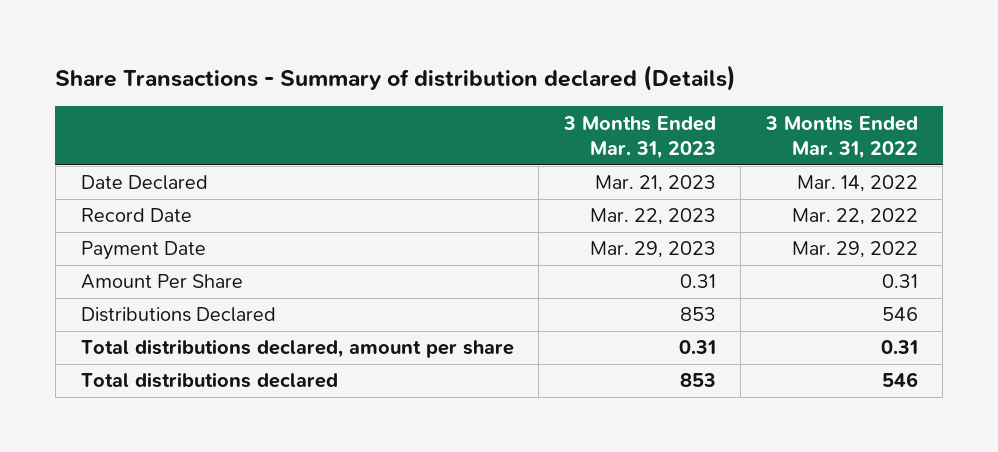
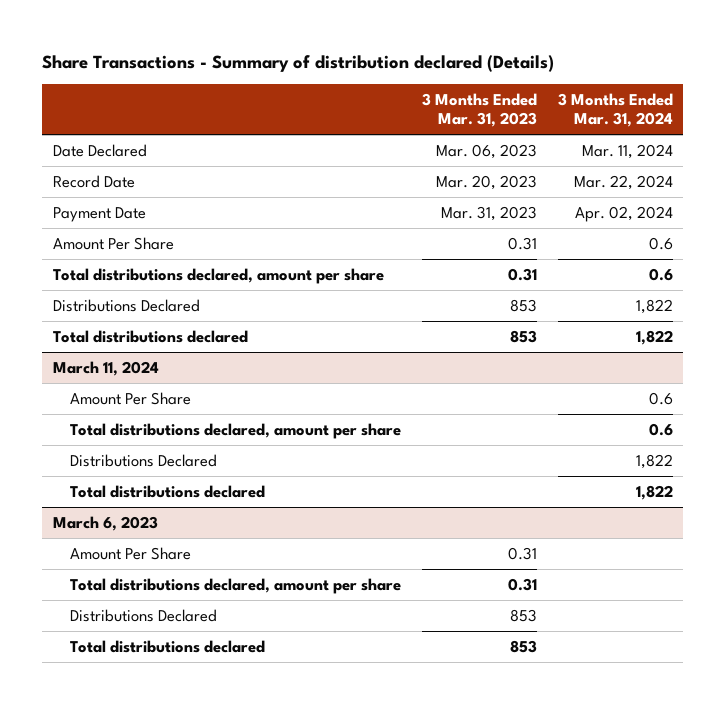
[764,115,918,159] 3 Months Ended Mar. 31, 2022 -> none
none -> [557,92,673,128] 3 Months Ended Mar. 31, 2024
[594,175,716,193] Mar. 21, 2023 -> [435,143,537,159] Mar. 06, 2023
[589,208,716,226] Mar. 22, 2023 -> [435,174,537,190] Mar. 20, 2023
[589,241,716,259] Mar. 29, 2023 -> [440,205,537,221] Mar. 31, 2023
none -> [52,267,384,284] Total distributions declared, amount per share
none -> [52,329,248,343] Total distributions declared
none -> [52,360,159,376] March 11, 2024
none -> [69,391,191,405] Amount Per Share
none -> [69,422,401,439] Total distributions declared, amount per share
none -> [69,453,217,467] Distributions Declared
none -> [69,484,265,498] Total distributions declared
none -> [52,515,158,531] March 6, 2023
none -> [69,546,191,560] Amount Per Share
none -> [69,608,217,622] Distributions Declared

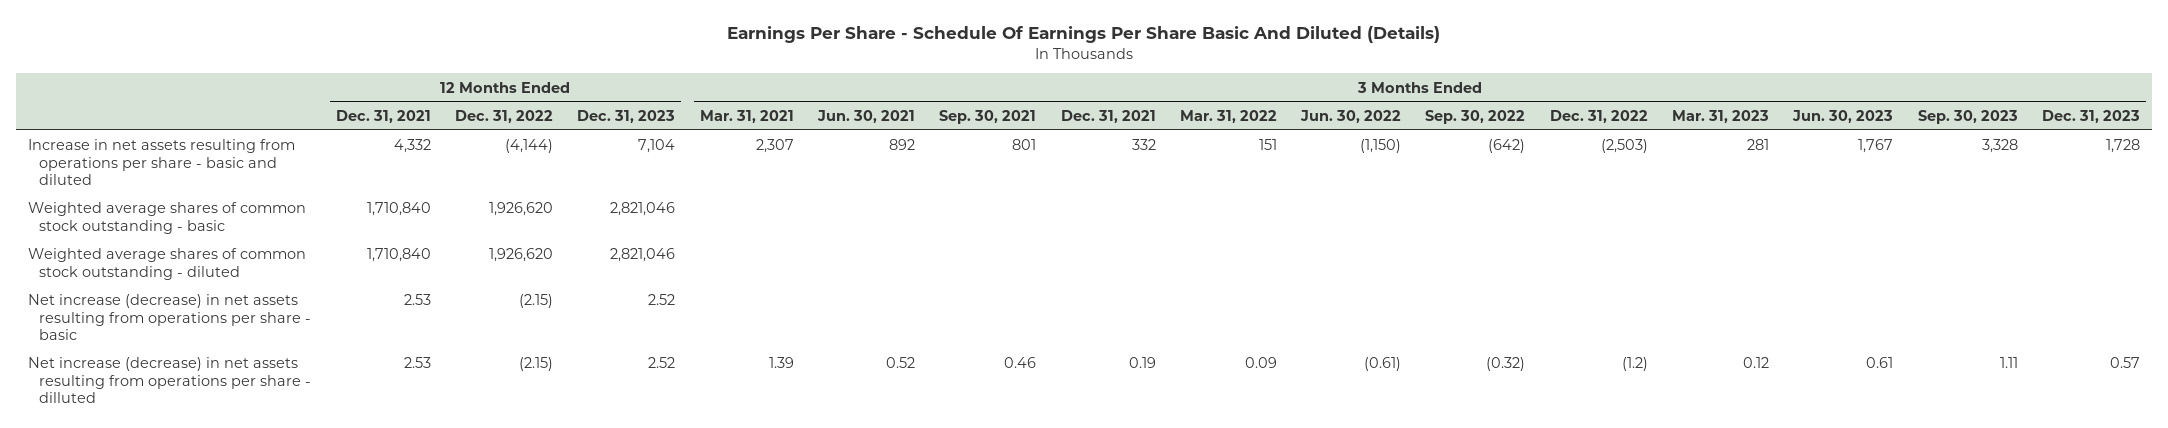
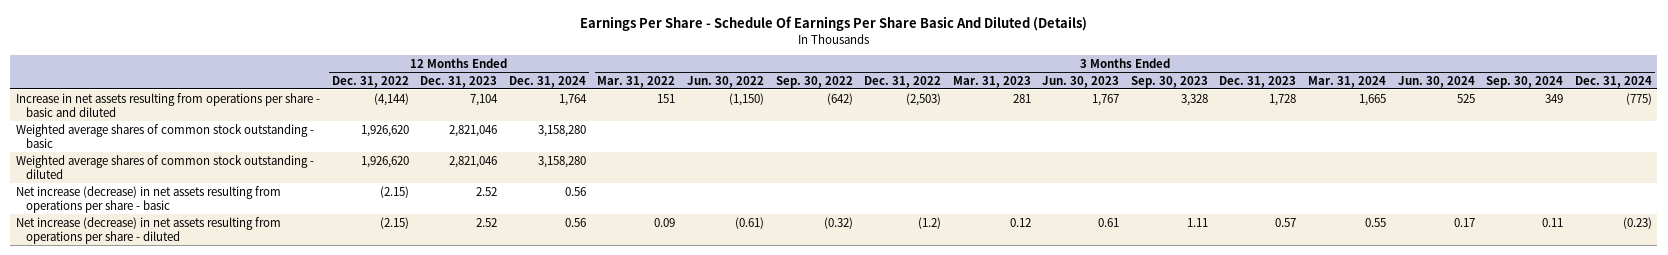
[335,109,431,123] Dec. 31, 2021 -> none
[699,109,794,123] Mar. 31, 2021 -> none
[816,109,915,123] Jun. 30, 2021 -> none
[939,109,1037,124] Sep. 30, 2021 -> none
[1060,109,1156,123] Dec. 31, 2021 -> none
none -> [508,75,586,88] Dec. 31, 2024
none -> [1307,75,1386,88] Mar. 31, 2024
none -> [1397,75,1475,88] Jun. 30, 2024
none -> [1486,75,1564,88] Sep. 30, 2024
none -> [1574,75,1652,88] Dec. 31, 2024
[28,357,312,403] Net increase (decrease) in net assets resulting from operations per share - dilluted -> [16,216,282,244] Net increase (decrease) in net assets resulting from operations per share - diluted

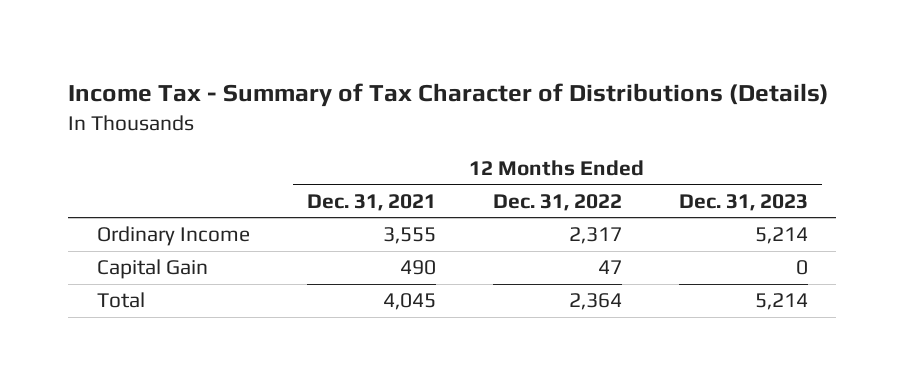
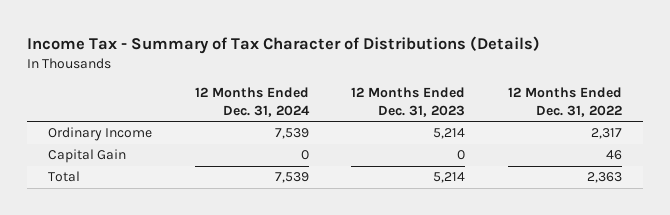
[306,193,436,211] Dec. 31, 2021 -> none
none -> [194,87,310,117] 12 Months Ended Dec. 31, 2024
[597,260,622,275] 47 -> [605,150,622,161] 46
[568,293,622,311] 2,364 -> [586,172,622,184] 2,363

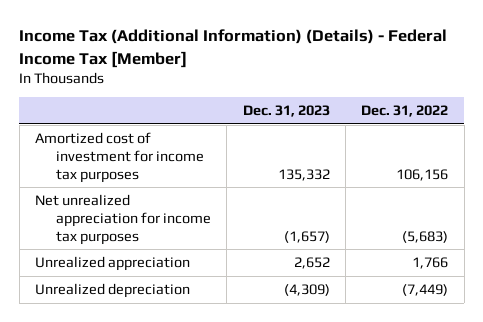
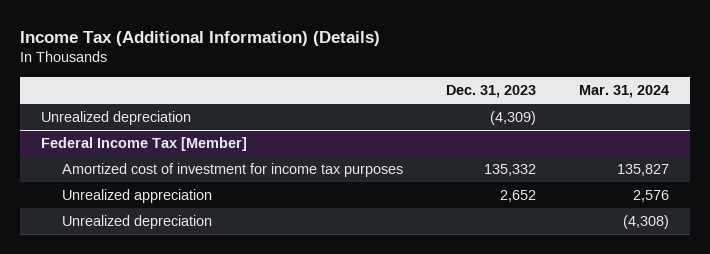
[19,29,448,68] Income Tax (Additional Information) (Details) - Federal Income Tax [Member] -> [19,30,380,46] Income Tax (Additional Information) (Details)
[361,105,449,118] Dec. 31, 2022 -> none
none -> [578,85,669,99] Mar. 31, 2024
[34,282,190,298] Unrealized depreciation -> [41,111,192,126] Unrealized depreciation
none -> [41,137,248,152] Federal Income Tax [Member]
[34,193,211,245] Net unrealized appreciation for income tax purposes -> none
none -> [62,215,213,230] Unrealized depreciation

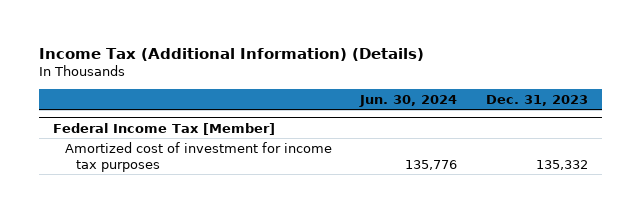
[578,85,669,99] Mar. 31, 2024 -> none
none -> [359,94,458,107] Jun. 30, 2024
[41,111,192,126] Unrealized depreciation -> none
[62,189,213,204] Unrealized appreciation -> none
[62,215,213,230] Unrealized depreciation -> none

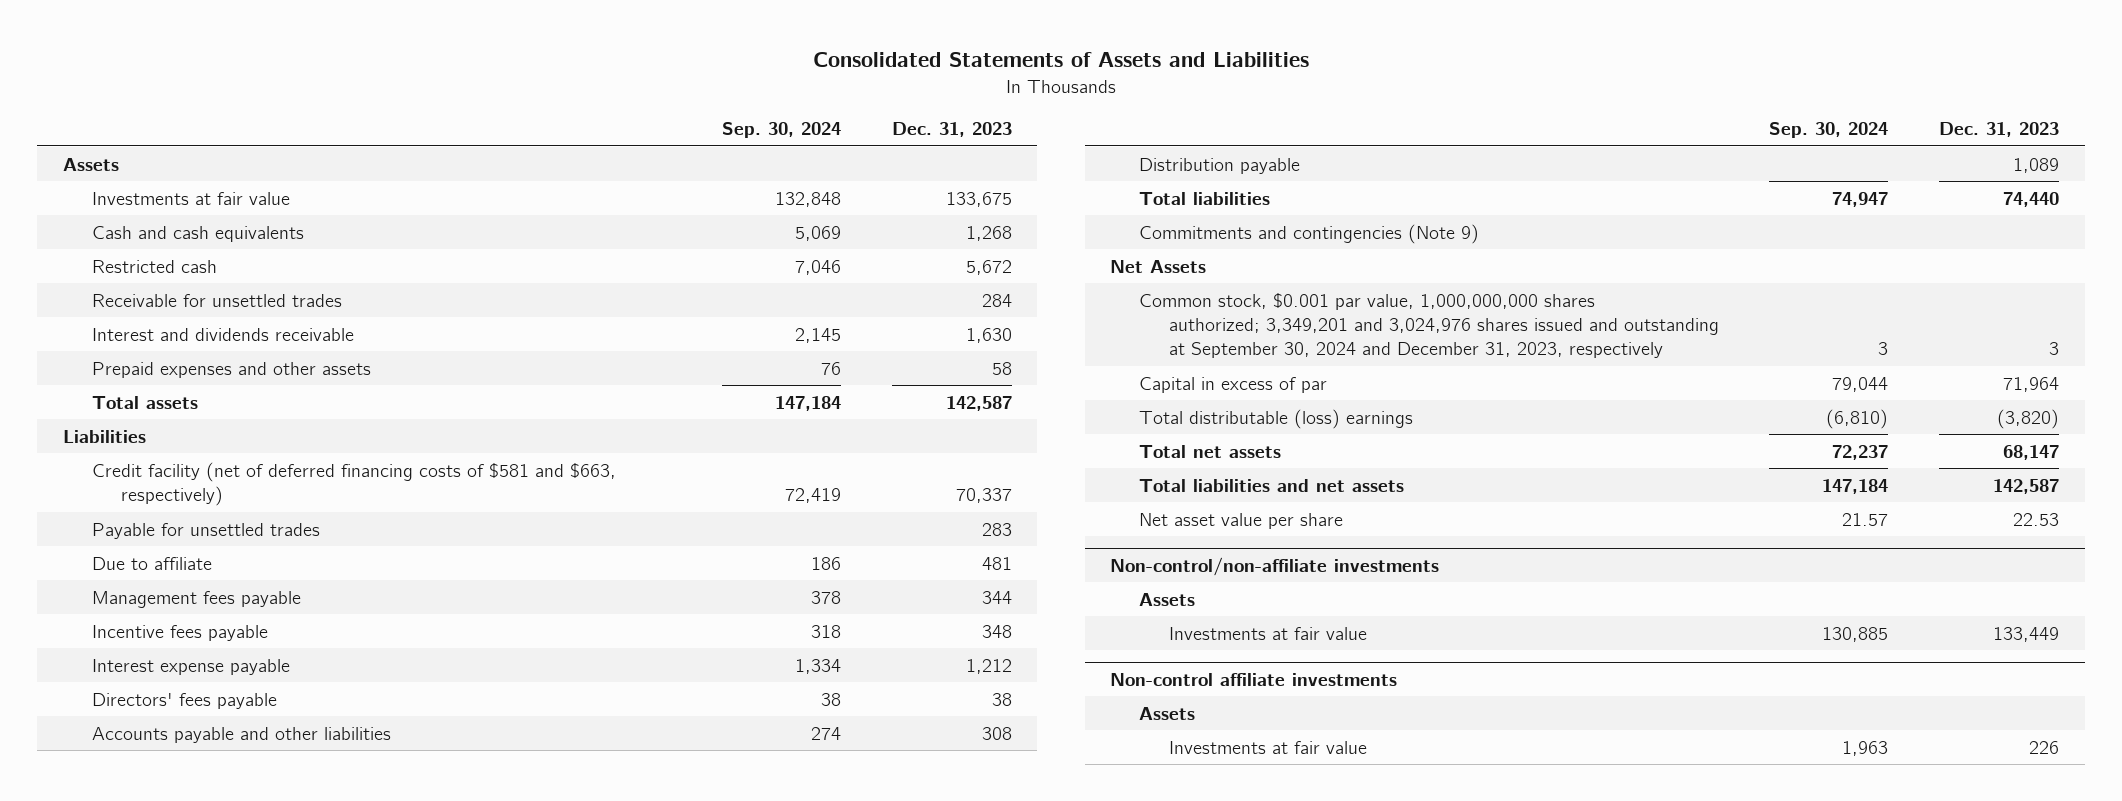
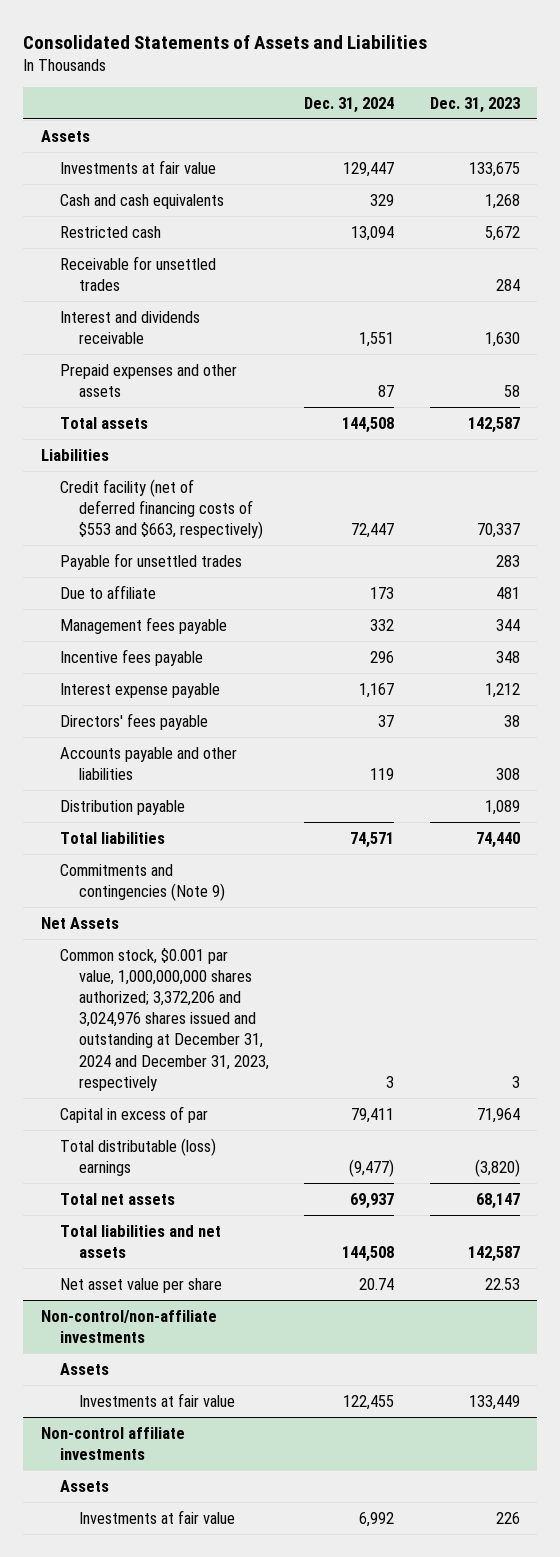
[722,122,842,139] Sep. 30, 2024 -> none
none -> [304,97,395,114] Dec. 31, 2024
[91,461,616,506] Credit facility (net of deferred financing costs of $581 and $663, respectively) -> [59,478,263,539] Credit facility (net of deferred financing costs of $553 and $663, respectively)
[1139,292,1719,359] Common stock, $0.001 par value, 1,000,000,000 shares authorized; 3,349,201 and 3,024,976 shares issued and outstanding at September 30, 2024 and December 31, 2023, respectively -> [59,947,269,1091] Common stock, $0.001 par value, 1,000,000,000 shares authorized; 3,372,206 and 3,024,976 shares issued and outstanding at December 31, 2024 and December 31, 2023, respectively

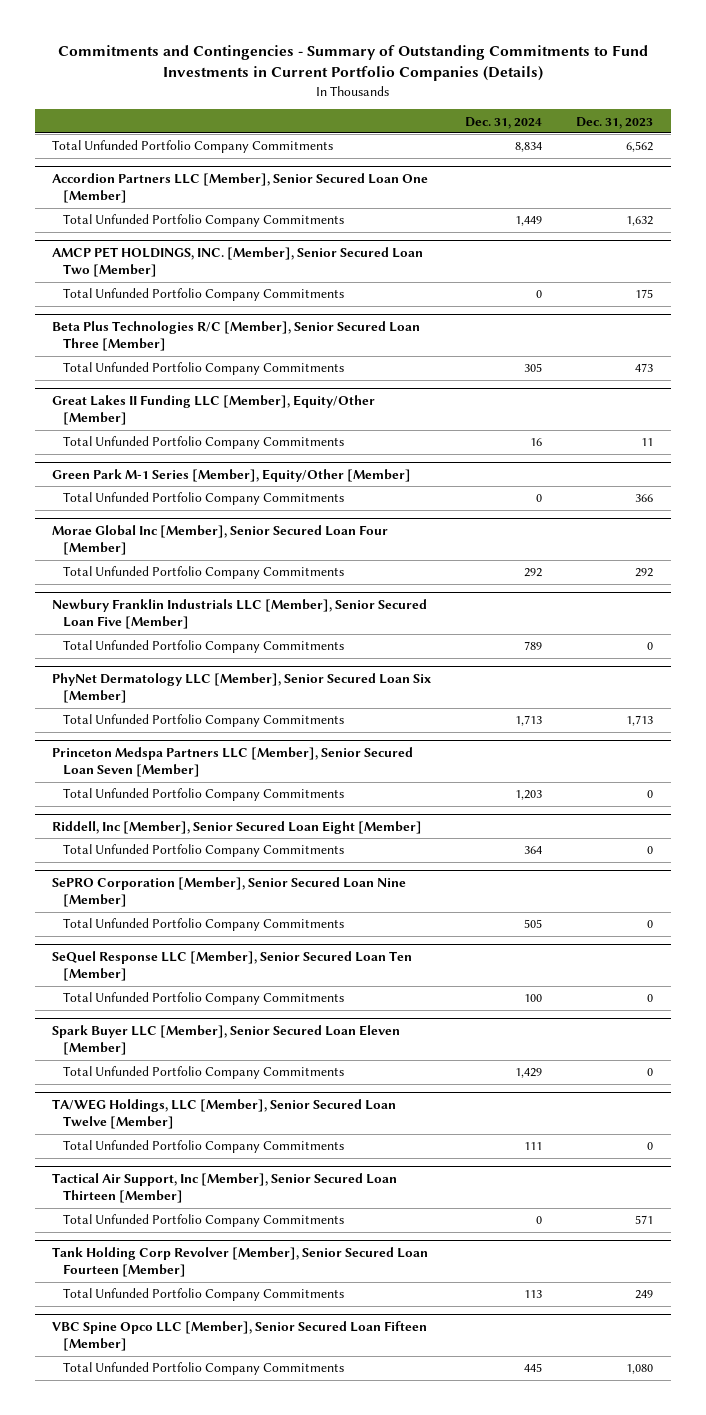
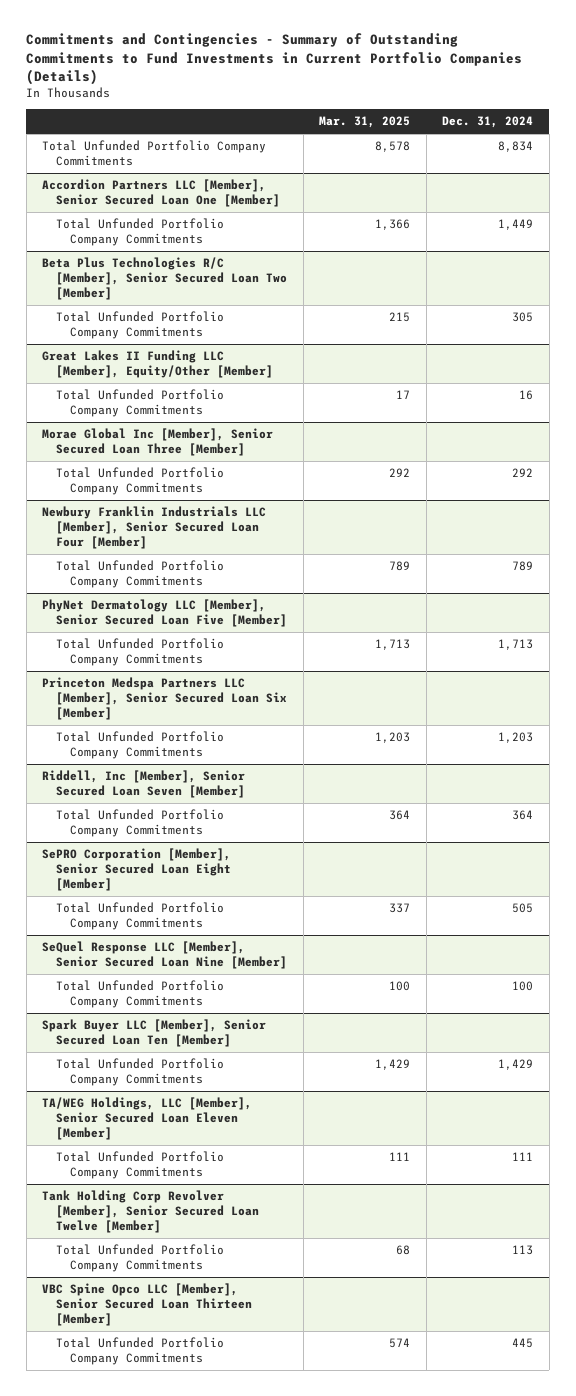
[576,116,654,129] Dec. 31, 2023 -> none
none -> [319,116,411,129] Mar. 31, 2025
[52,246,424,278] AMCP PET HOLDINGS, INC. [Member], Senior Secured Loan Two [Member] -> none
[63,288,345,302] Total Unfunded Portfolio Company Commitments -> none
[52,320,421,352] Beta Plus Technologies R/C [Member], Senior Secured Loan Three [Member] -> [42,257,287,301] Beta Plus Technologies R/C [Member], Senior Secured Loan Two [Member]
[52,468,412,482] Green Park M-1 Series [Member], Equity/Other [Member] -> none
[63,492,345,506] Total Unfunded Portfolio Company Commitments -> none
[52,524,389,556] Morae Global Inc [Member], Senior Secured Loan Four [Member] -> [42,428,274,457] Morae Global Inc [Member], Senior Secured Loan Three [Member]
[52,598,428,630] Newbury Franklin Industrials LLC [Member], Senior Secured Loan Five [Member] -> [42,506,267,550] Newbury Franklin Industrials LLC [Member], Senior Secured Loan Four [Member]
[52,672,432,704] PhyNet Dermatology LLC [Member], Senior Secured Loan Six [Member] -> [42,599,287,628] PhyNet Dermatology LLC [Member], Senior Secured Loan Five [Member]
[52,746,414,778] Princeton Medspa Partners LLC [Member], Senior Secured Loan Seven [Member] -> [42,677,287,721] Princeton Medspa Partners LLC [Member], Senior Secured Loan Six [Member]
[52,820,423,834] Riddell, Inc [Member], Senior Secured Loan Eight [Member] -> [42,770,246,799] Riddell, Inc [Member], Senior Secured Loan Seven [Member]
[52,876,407,908] SePRO Corporation [Member], Senior Secured Loan Nine [Member] -> [42,848,232,892] SePRO Corporation [Member], Senior Secured Loan Eight [Member]
[52,950,413,982] SeQuel Response LLC [Member], Senior Secured Loan Ten [Member] -> [42,941,287,970] SeQuel Response LLC [Member], Senior Secured Loan Nine [Member]
[52,1024,401,1056] Spark Buyer LLC [Member], Senior Secured Loan Eleven [Member] -> [42,1019,267,1048] Spark Buyer LLC [Member], Senior Secured Loan Ten [Member]
[52,1098,397,1130] TA/WEG Holdings, LLC [Member], Senior Secured Loan Twelve [Member] -> [42,1097,253,1141] TA/WEG Holdings, LLC [Member], Senior Secured Loan Eleven [Member]
[52,1172,398,1204] Tactical Air Support, Inc [Member], Senior Secured Loan Thirteen [Member] -> none
[63,1214,345,1228] Total Unfunded Portfolio Company Commitments -> none
[52,1246,429,1278] Tank Holding Corp Revolver [Member], Senior Secured Loan Fourteen [Member] -> [42,1190,259,1234] Tank Holding Corp Revolver [Member], Senior Secured Loan Twelve [Member]
[52,1320,428,1352] VBC Spine Opco LLC [Member], Senior Secured Loan Fifteen [Member] -> [42,1283,252,1327] VBC Spine Opco LLC [Member], Senior Secured Loan Thirteen [Member]

